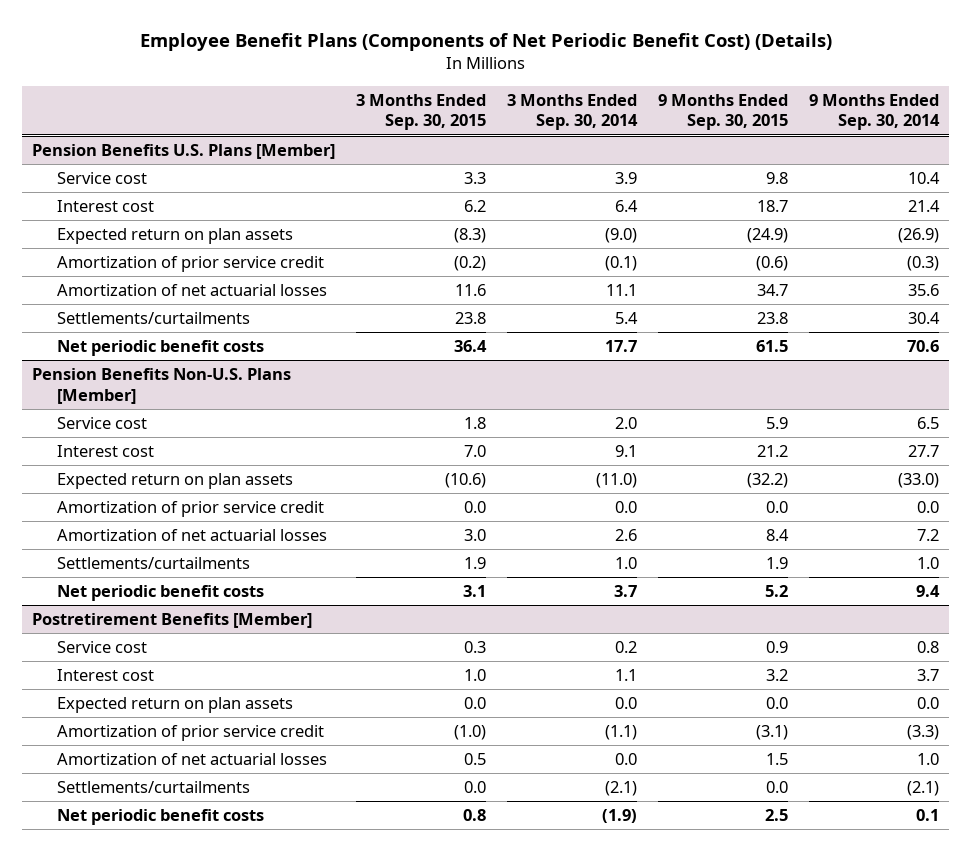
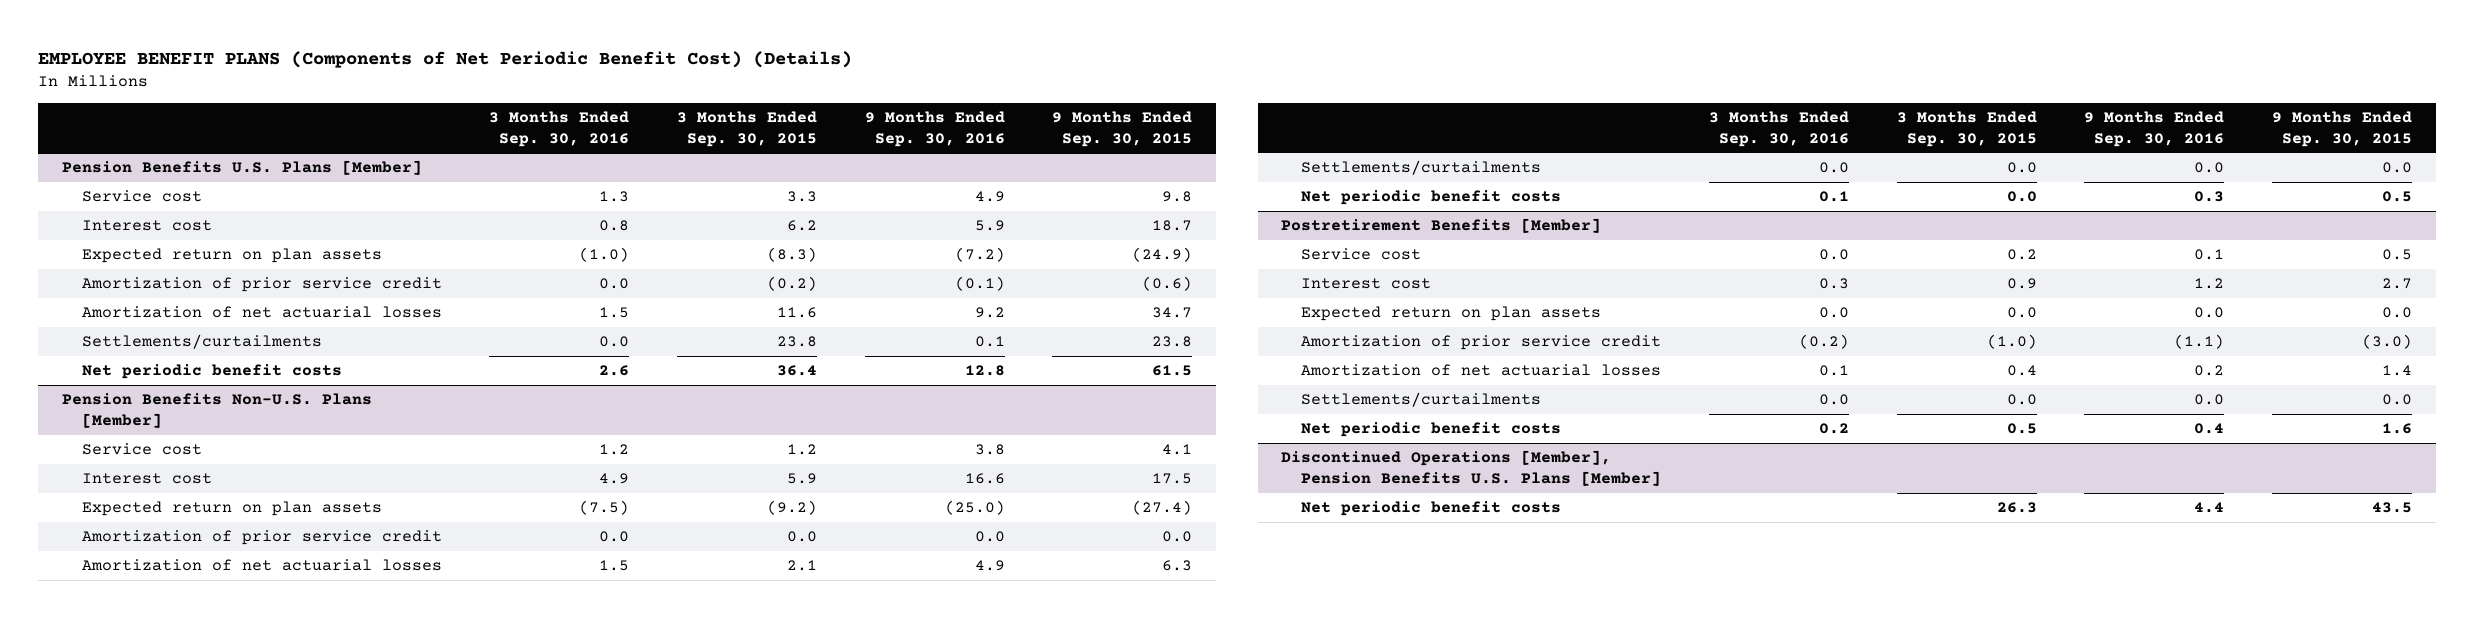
[139,33,832,52] Employee Benefit Plans (Components of Net Periodic Benefit Cost) (Details) -> [37,50,852,68] EMPLOYEE BENEFIT PLANS (Components of Net Periodic Benefit Cost) (Details)
[507,93,639,131] 3 Months Ended Sep. 30, 2014 -> none
[808,93,940,131] 9 Months Ended Sep. 30, 2014 -> none
none -> [489,110,630,147] 3 Months Ended Sep. 30, 2016
none -> [864,110,1005,147] 9 Months Ended Sep. 30, 2016
[464,417,487,430] 1.8 -> [786,444,817,456] 1.2
[765,417,788,430] 5.9 -> [1162,444,1193,456] 4.1
[464,445,487,458] 7.0 -> [786,473,817,485] 5.9
[756,445,788,458] 21.2 -> [1152,473,1193,485] 17.5
[445,473,487,489] (10.6) -> [766,500,817,516] (9.2)
[746,473,788,489] (32.2) -> [1132,500,1193,516] (27.4)
[464,529,487,542] 3.0 -> [786,560,817,572] 2.1
[765,529,789,542] 8.4 -> [1162,560,1193,572] 6.3
[464,557,487,570] 1.9 -> [2006,162,2037,174] 0.0
[765,557,788,570] 1.9 -> [2381,162,2412,174] 0.0
[463,585,487,598] 3.1 -> [2006,191,2037,203] 0.0
[764,585,788,598] 5.2 -> [2381,191,2412,203] 0.5
[464,641,487,654] 0.3 -> [2006,249,2037,261] 0.2
[765,641,788,654] 0.9 -> [2381,249,2412,261] 0.5
[464,669,487,682] 1.0 -> [2006,278,2037,290] 0.9
[765,669,788,682] 3.2 -> [2381,278,2412,290] 2.7
[755,725,788,741] (3.1) -> [2361,334,2412,350] (3.0)
[464,753,487,766] 0.5 -> [2006,365,2037,377] 0.4
[765,753,788,766] 1.5 -> [2381,365,2412,377] 1.4
[463,809,487,822] 0.8 -> [2006,423,2037,435] 0.5
[764,809,788,822] 2.5 -> [2381,423,2412,435] 1.6
none -> [1281,450,1662,487] Discontinued Operations [Member], Pension Benefits U.S. Plans [Member]
none -> [1301,501,1562,517] Net periodic benefit costs

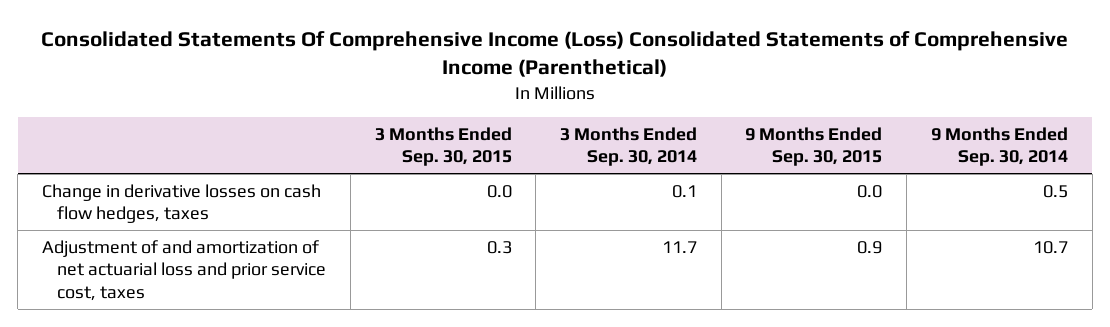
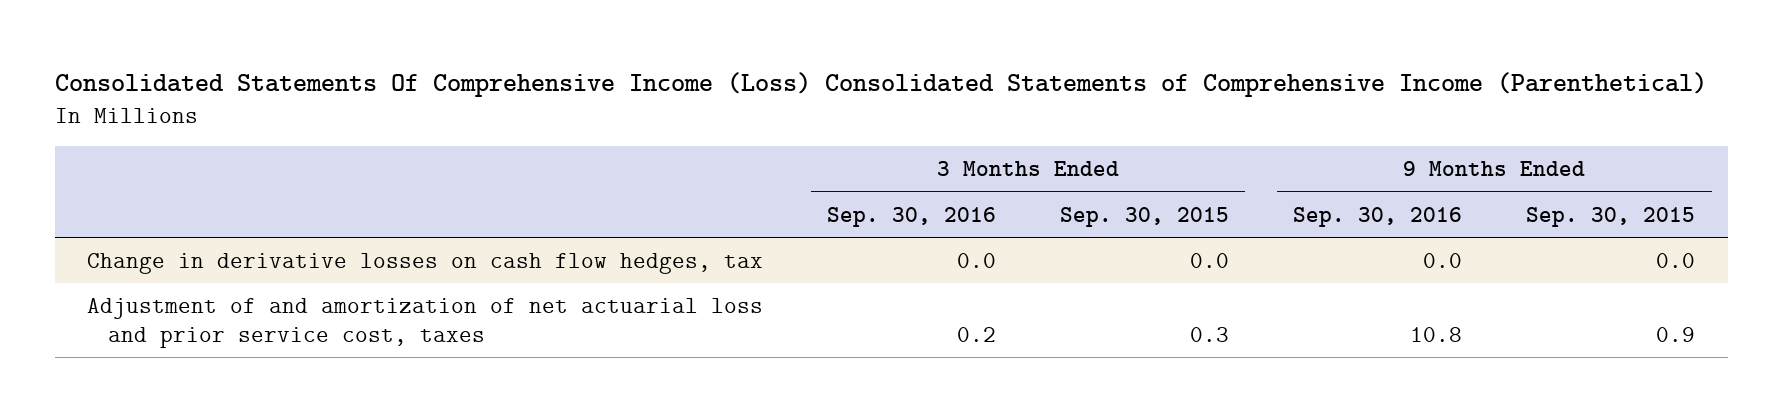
[560,126,698,167] 3 Months Ended Sep. 30, 2014 -> none
[930,126,1068,167] 9 Months Ended Sep. 30, 2014 -> none
none -> [826,206,996,227] Sep. 30, 2016
none -> [1293,206,1463,227] Sep. 30, 2016
[41,183,321,224] Change in derivative losses on cash flow hedges, taxes -> [86,252,763,274] Change in derivative losses on cash flow hedges, tax

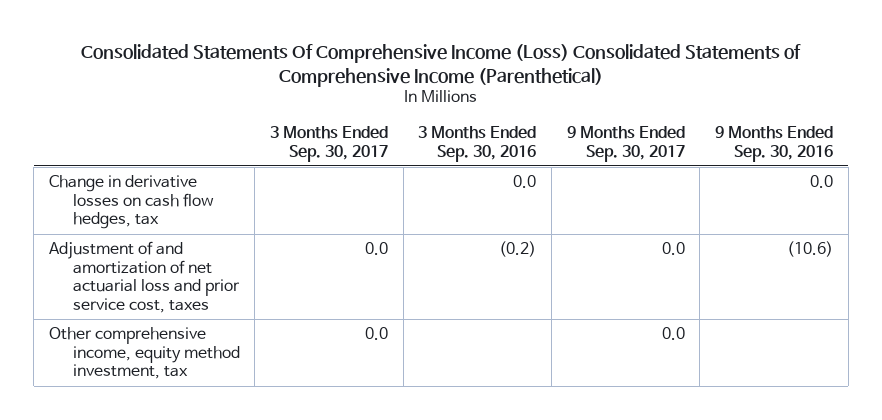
[1060,206,1230,227] Sep. 30, 2015 -> none
[1526,206,1696,227] Sep. 30, 2015 -> none
none -> [270,125,389,162] 3 Months Ended Sep. 30, 2017
none -> [566,125,685,162] 9 Months Ended Sep. 30, 2017
[956,326,996,342] 0.2 -> [499,241,537,258] (0.2)
[1410,326,1463,342] 10.8 -> [786,241,833,258] (10.6)
none -> [49,327,240,380] Other comprehensive income, equity method investment, tax

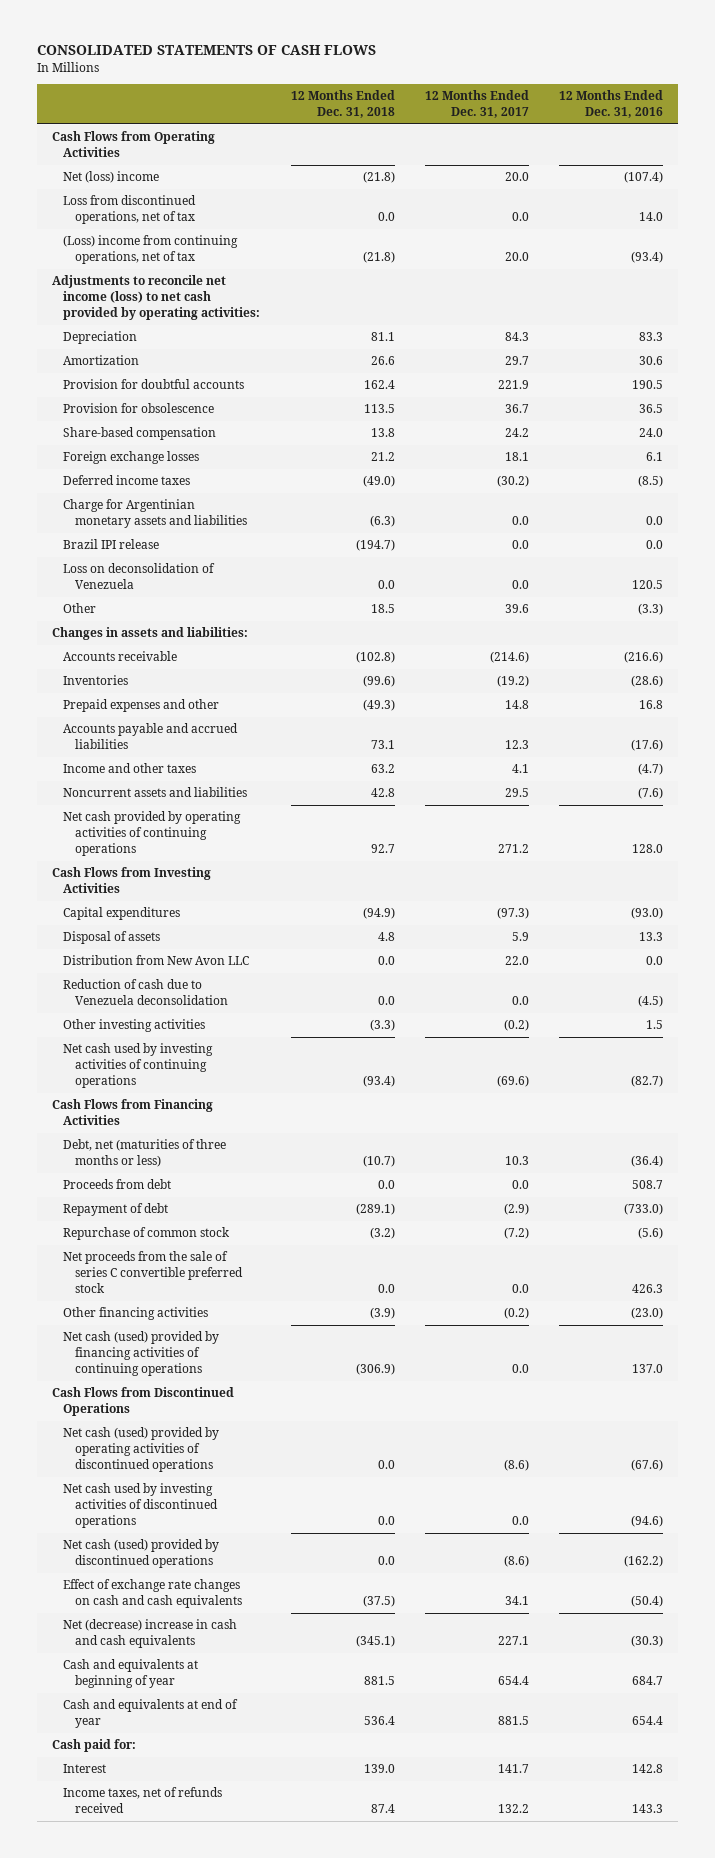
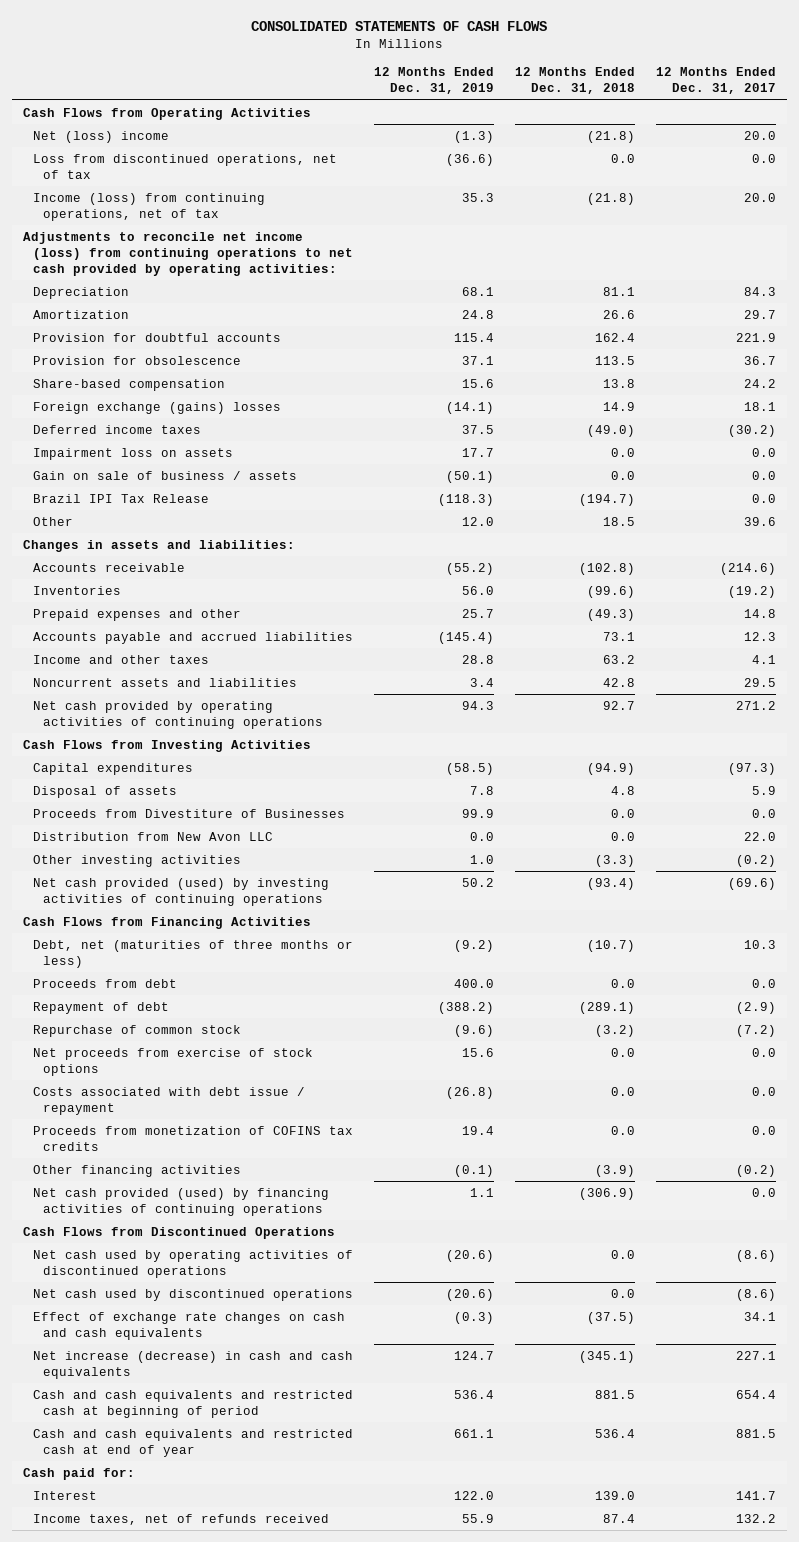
[559,90,664,119] 12 Months Ended Dec. 31, 2016 -> none
none -> [374,67,495,95] 12 Months Ended Dec. 31, 2019
[63,235,239,265] (Loss) income from continuing operations, net of tax -> [33,192,266,221] Income (loss) from continuing operations, net of tax
[51,275,261,320] Adjustments to reconcile net income (loss) to net cash provided by operating activities: -> [22,231,354,276] Adjustments to reconcile net income (loss) from continuing operations to net cash provided by operating activities:
[63,451,200,465] Foreign exchange losses -> [33,401,282,414] Foreign exchange (gains) losses
[370,452,395,462] 21.2 -> [603,401,636,411] 14.9
[63,499,248,529] Charge for Argentinian monetary assets and liabilities -> none
[63,563,216,590] Loss on deconsolidation of Venezuela -> none
none -> [33,447,234,460] Impairment loss on assets
none -> [33,470,298,480] Gain on sale of business / assets
[63,539,160,550] Brazil IPI release -> [33,493,210,503] Brazil IPI Tax Release
none -> [33,808,346,818] Proceeds from Divestiture of Businesses
[63,979,229,1006] Reduction of cash due to Venezuela deconsolidation -> none
[63,1043,214,1088] Net cash used by investing activities of continuing operations -> [33,877,330,906] Net cash provided (used) by investing activities of continuing operations
none -> [33,1047,314,1076] Net proceeds from exercise of stock options
[63,1251,244,1293] Net proceeds from the sale of series C convertible preferred stock -> [33,1086,306,1115] Costs associated with debt issue / repayment
none -> [33,1125,354,1151] Proceeds from monetization of COFINS tax credits
[63,1331,220,1376] Net cash (used) provided by financing activities of continuing operations -> [33,1187,330,1216] Net cash provided (used) by financing activities of continuing operations
[63,1483,219,1528] Net cash used by investing activities of discontinued operations -> none
[63,1427,220,1472] Net cash (used) provided by operating activities of discontinued operations -> [33,1249,354,1278] Net cash used by operating activities of discontinued operations
[63,1539,220,1569] Net cash (used) provided by discontinued operations -> [33,1288,354,1301] Net cash used by discontinued operations
[63,1619,238,1649] Net (decrease) increase in cash and cash equivalents -> [33,1350,354,1379] Net increase (decrease) in cash and cash equivalents
[63,1659,199,1689] Cash and equivalents at beginning of year -> [33,1389,354,1418] Cash and cash equivalents and restricted cash at beginning of period
[63,1699,239,1729] Cash and equivalents at end of year -> [33,1428,354,1457] Cash and cash equivalents and restricted cash at end of year

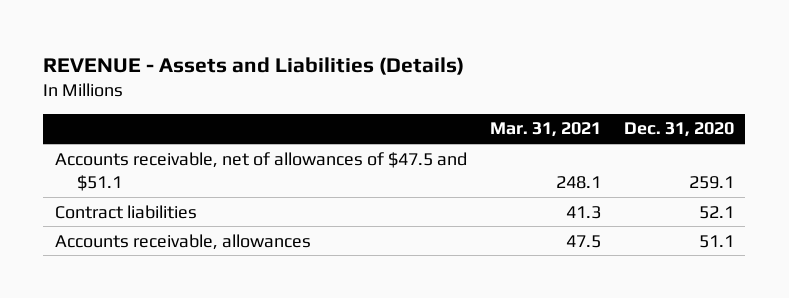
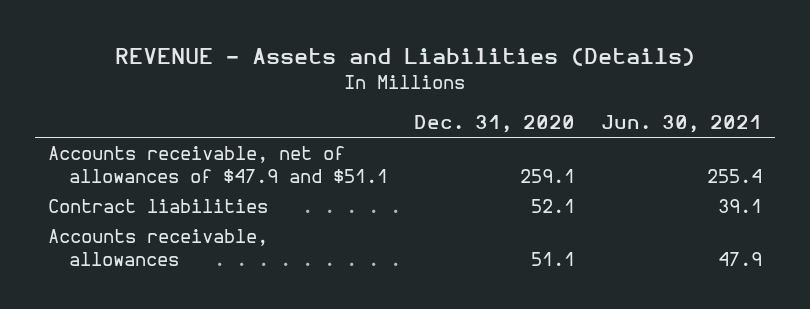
[489,122,601,138] Mar. 31, 2021 -> none
none -> [600,115,762,134] Jun. 30, 2021
[54,151,467,192] Accounts receivable, net of allowances of $47.5 and $51.1 -> [48,145,389,183] Accounts receivable, net of allowances of $47.9 and $51.1

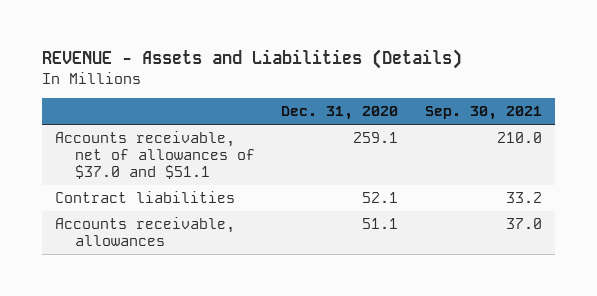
[600,115,762,134] Jun. 30, 2021 -> none
none -> [424,106,542,121] Sep. 30, 2021
[48,145,389,183] Accounts receivable, net of allowances of $47.9 and $51.1 -> [55,131,255,180] Accounts receivable, net of allowances of $37.0 and $51.1

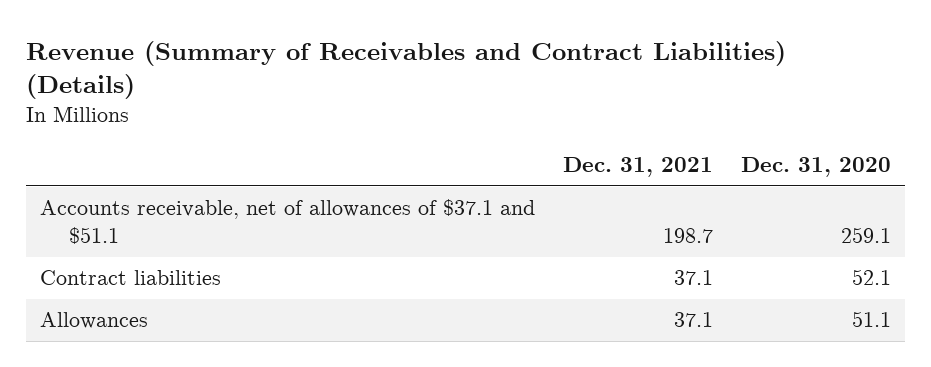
[41,49,462,70] REVENUE - Assets and Liabilities (Details) -> [26,40,787,99] Revenue (Summary of Receivables and Contract Liabilities) (Details)
[424,106,542,121] Sep. 30, 2021 -> none
none -> [563,156,714,177] Dec. 31, 2021
[55,131,255,180] Accounts receivable, net of allowances of $37.0 and $51.1 -> [40,199,536,245] Accounts receivable, net of allowances of $37.1 and $51.1
[55,217,236,247] Accounts receivable, allowances -> [40,312,149,330] Allowances

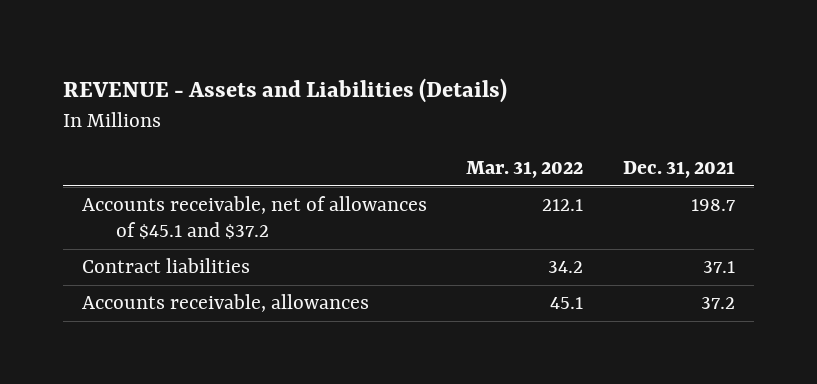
[26,40,787,99] Revenue (Summary of Receivables and Contract Liabilities) (Details) -> [62,78,507,104] REVENUE - Assets and Liabilities (Details)
[741,156,892,177] Dec. 31, 2020 -> none
none -> [466,161,584,179] Mar. 31, 2022
[40,199,536,245] Accounts receivable, net of allowances of $37.1 and $51.1 -> [82,196,428,240] Accounts receivable, net of allowances of $45.1 and $37.2
[40,312,149,330] Allowances -> [82,294,370,313] Accounts receivable, allowances
[674,312,714,328] 37.1 -> [700,297,735,310] 37.2

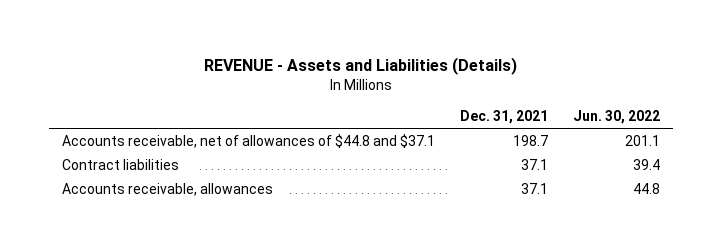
[466,161,584,179] Mar. 31, 2022 -> none
none -> [573,110,661,125] Jun. 30, 2022
[82,196,428,240] Accounts receivable, net of allowances of $45.1 and $37.2 -> [61,134,435,149] Accounts receivable, net of allowances of $44.8 and $37.1
[700,297,735,310] 37.2 -> [521,183,549,195] 37.1

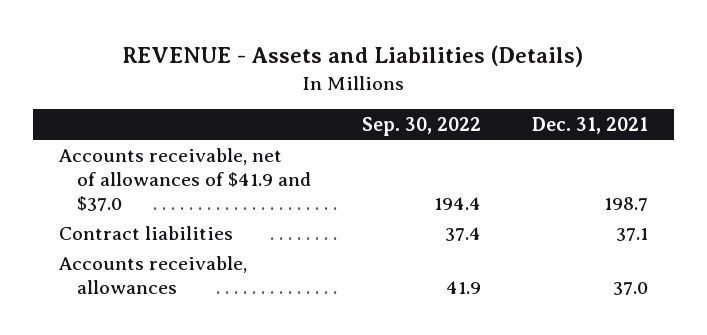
[573,110,661,125] Jun. 30, 2022 -> none
none -> [362,117,482,137] Sep. 30, 2022
[61,134,435,149] Accounts receivable, net of allowances of $44.8 and $37.1 -> [58,147,311,211] Accounts receivable, net of allowances of $41.9 and $37.0
[521,183,549,195] 37.1 -> [613,281,649,295] 37.0

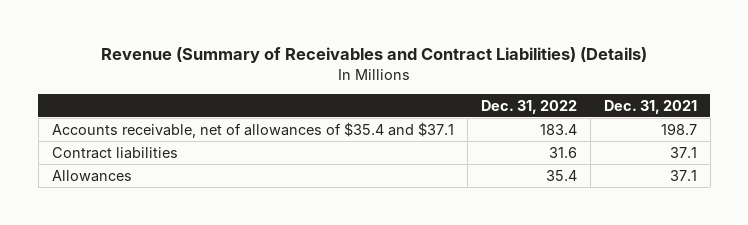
[122,45,584,68] REVENUE - Assets and Liabilities (Details) -> [101,47,648,64] Revenue (Summary of Receivables and Contract Liabilities) (Details)
[362,117,482,137] Sep. 30, 2022 -> none
none -> [480,99,577,114] Dec. 31, 2022
[58,147,311,211] Accounts receivable, net of allowances of $41.9 and $37.0 -> [51,121,454,138] Accounts receivable, net of allowances of $35.4 and $37.1
[58,255,247,294] Accounts receivable, allowances -> [51,169,132,182] Allowances
[613,281,649,295] 37.0 -> [669,169,697,181] 37.1

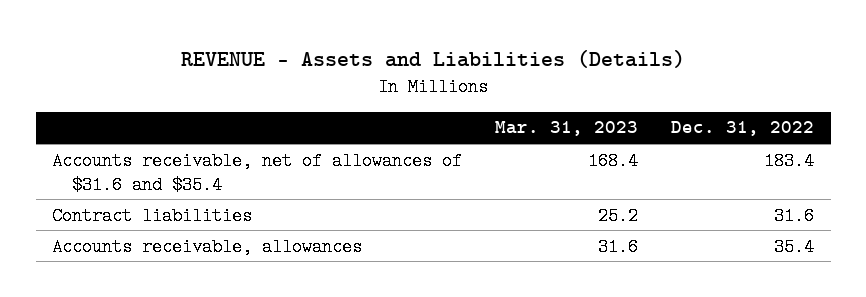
[101,47,648,64] Revenue (Summary of Receivables and Contract Liabilities) (Details) -> [181,49,686,68] REVENUE - Assets and Liabilities (Details)
[603,99,697,114] Dec. 31, 2021 -> none
none -> [495,121,639,137] Mar. 31, 2023
[51,121,454,138] Accounts receivable, net of allowances of $35.4 and $37.1 -> [52,151,463,194] Accounts receivable, net of allowances of $31.6 and $35.4
[51,169,132,182] Allowances -> [52,237,363,256] Accounts receivable, allowances

